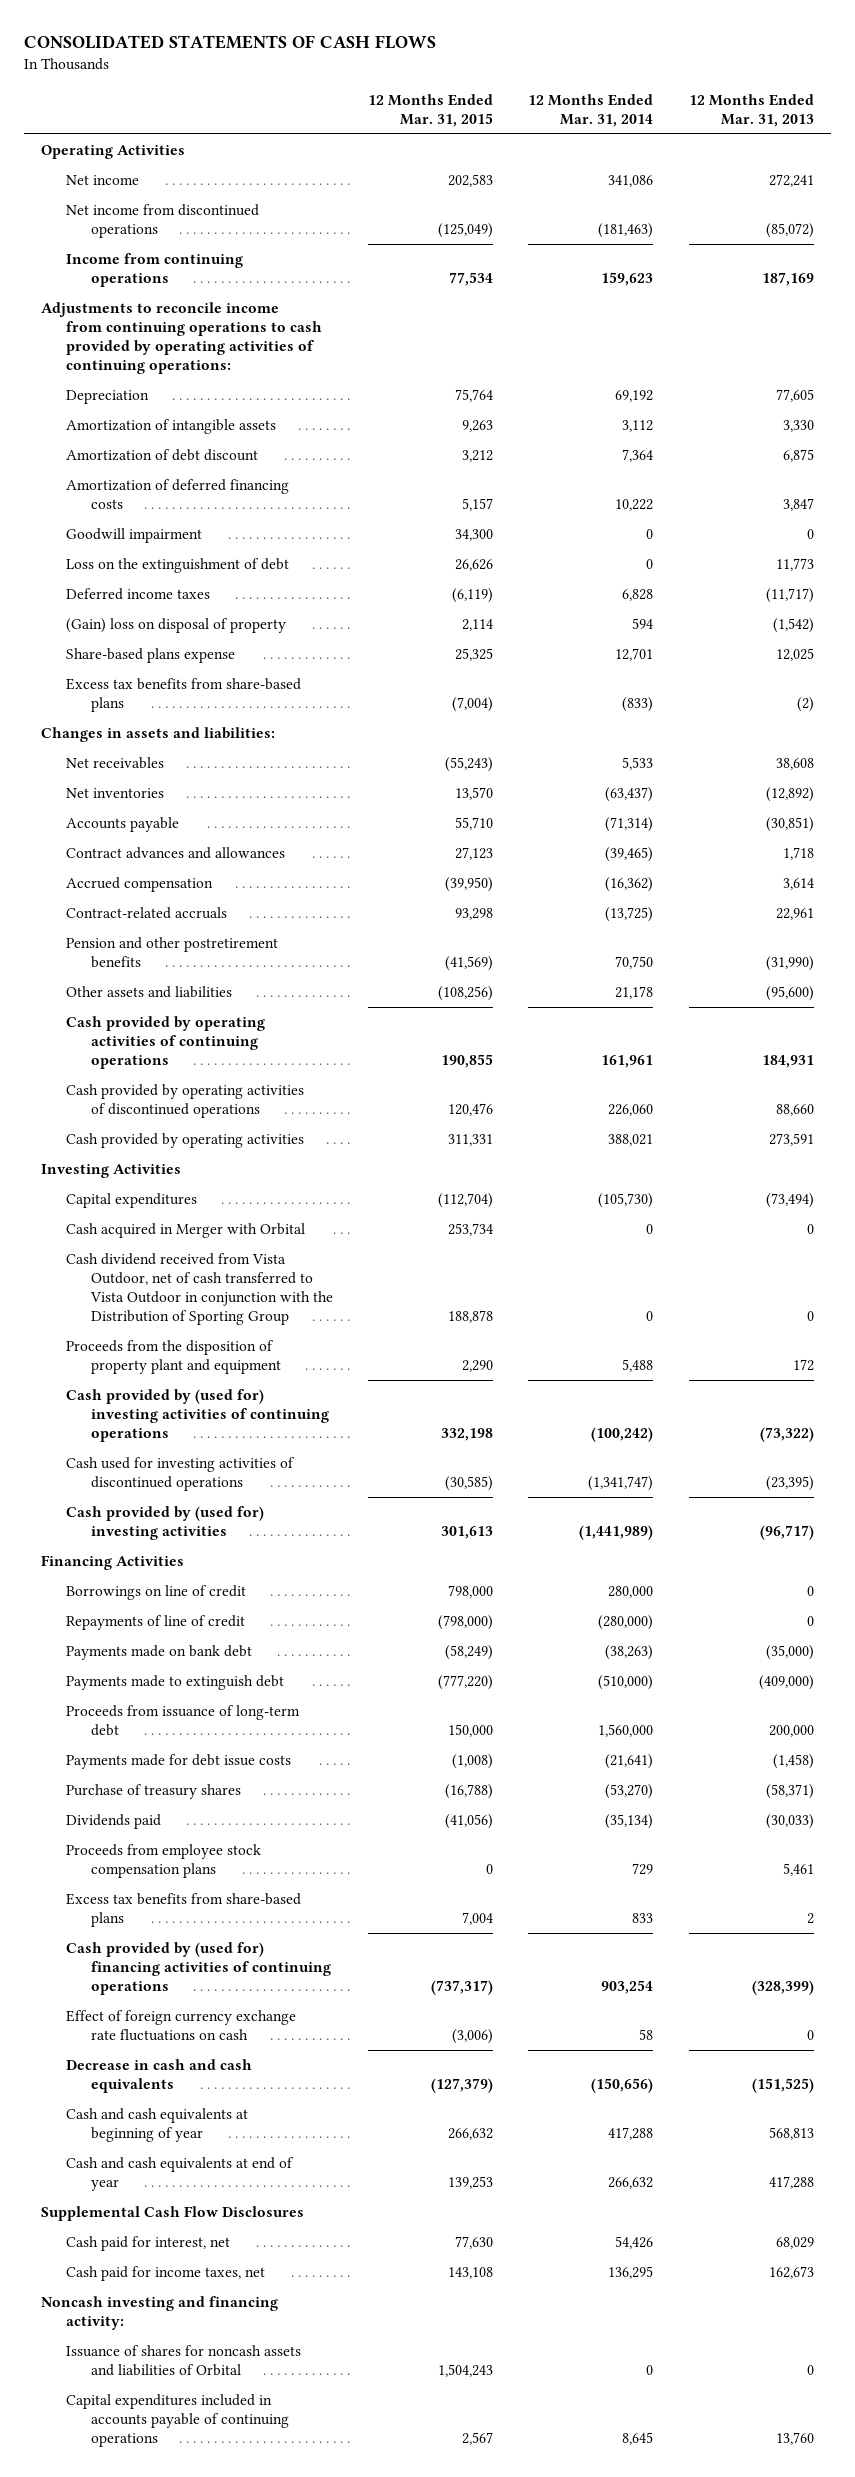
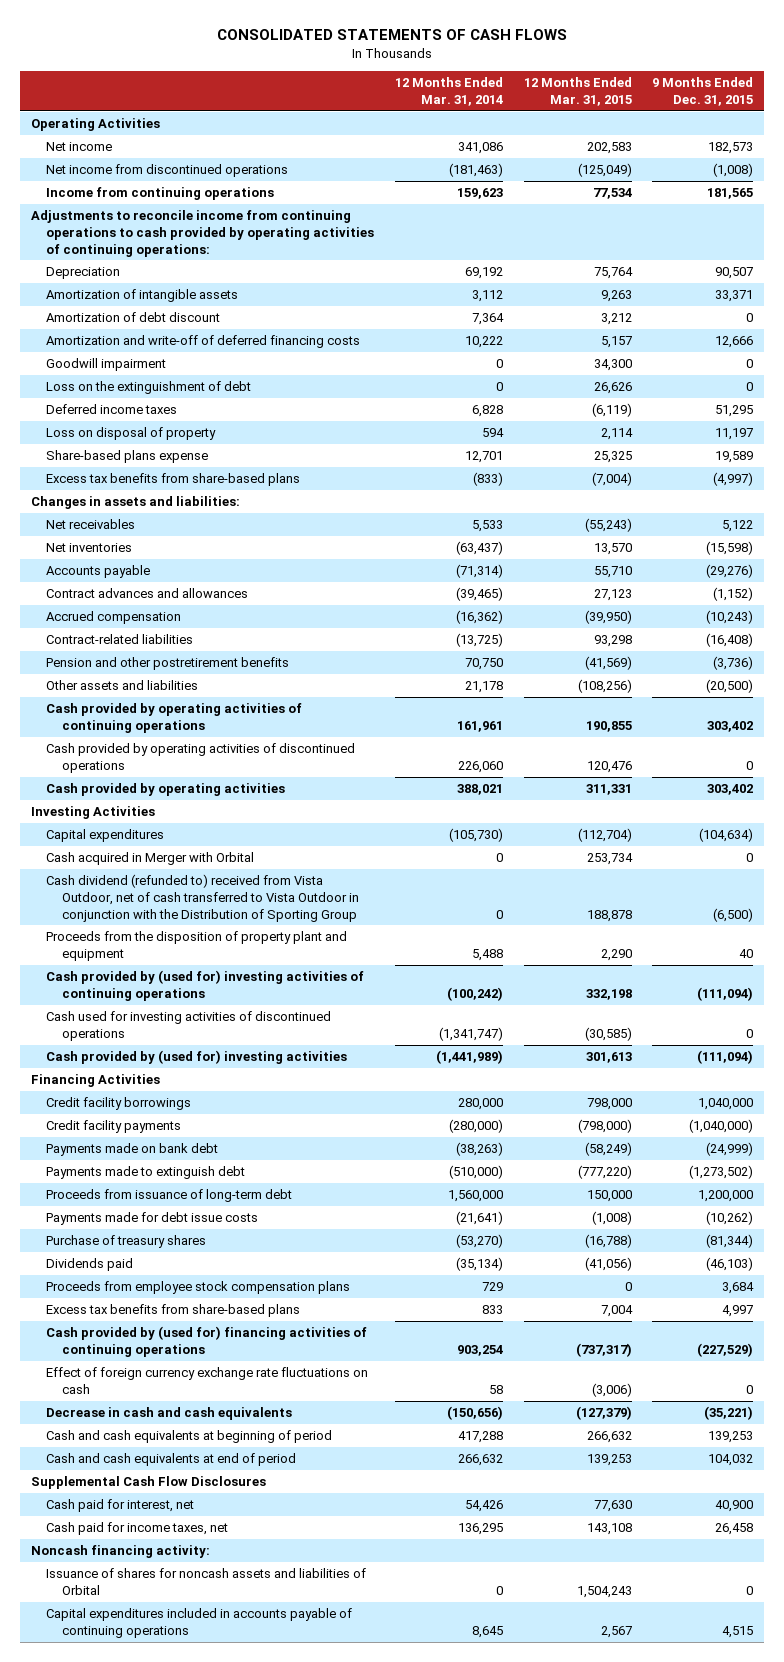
[688,93,814,127] 12 Months Ended Mar. 31, 2013 -> none
none -> [652,77,754,106] 9 Months Ended Dec. 31, 2015
[65,479,289,510] Amortization of deferred financing costs -> [46,335,361,349] Amortization and write-off of deferred financing costs
[65,618,286,634] (Gain) loss on disposal of property -> [46,427,217,441] Loss on disposal of property
[65,907,227,920] Contract-related accruals -> [46,634,194,645] Contract-related liabilities
[65,1253,333,1326] Cash dividend received from Vista Outdoor, net of cash transferred to Vista Outdoor in conjunction with the Distribution of Sporting Group -> [46,874,360,922] Cash dividend (refunded to) received from Vista Outdoor, net of cash transferred to Vista Outdoor in conjunction with the Distribution of Sporting Group
[65,1585,246,1601] Borrowings on line of credit -> [46,1097,192,1111] Credit facility borrowings
[65,1615,245,1631] Repayments of line of credit -> [46,1120,182,1134] Credit facility payments
[65,2108,248,2143] Cash and cash equivalents at beginning of year -> [46,1430,333,1444] Cash and cash equivalents at beginning of period
[65,2157,294,2192] Cash and cash equivalents at end of year -> [46,1453,297,1467] Cash and cash equivalents at end of period
[41,2296,279,2331] Noncash investing and financing activity: -> [30,1545,210,1559] Noncash financing activity:

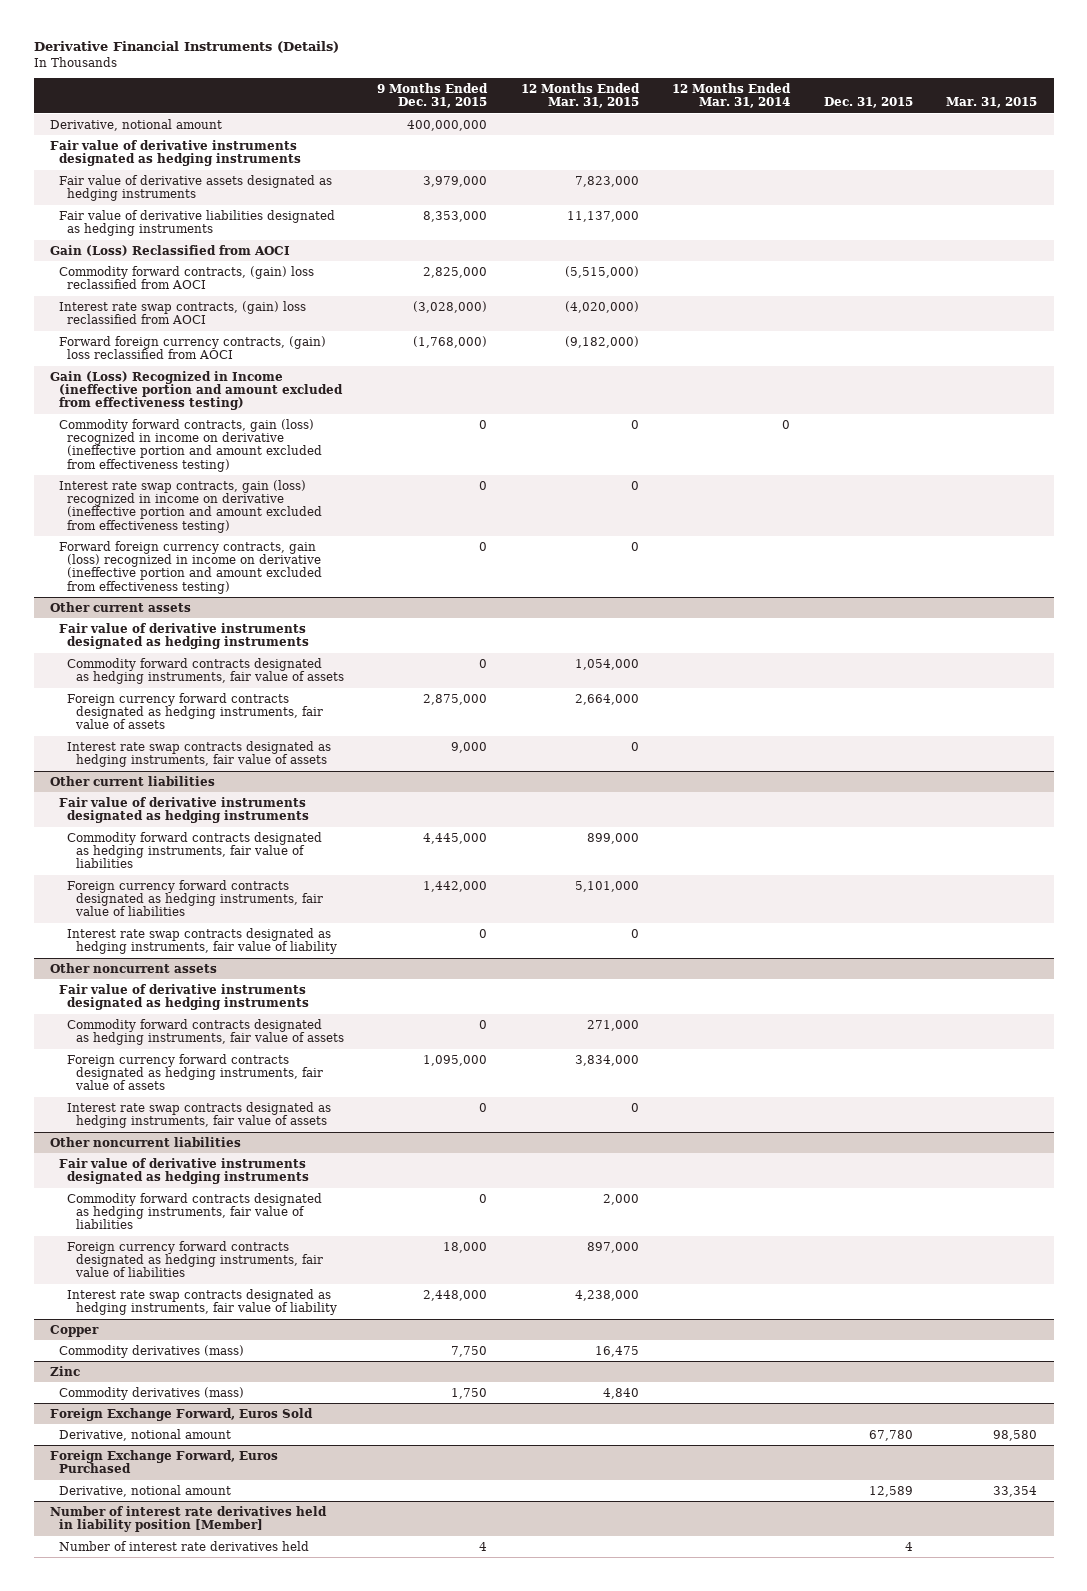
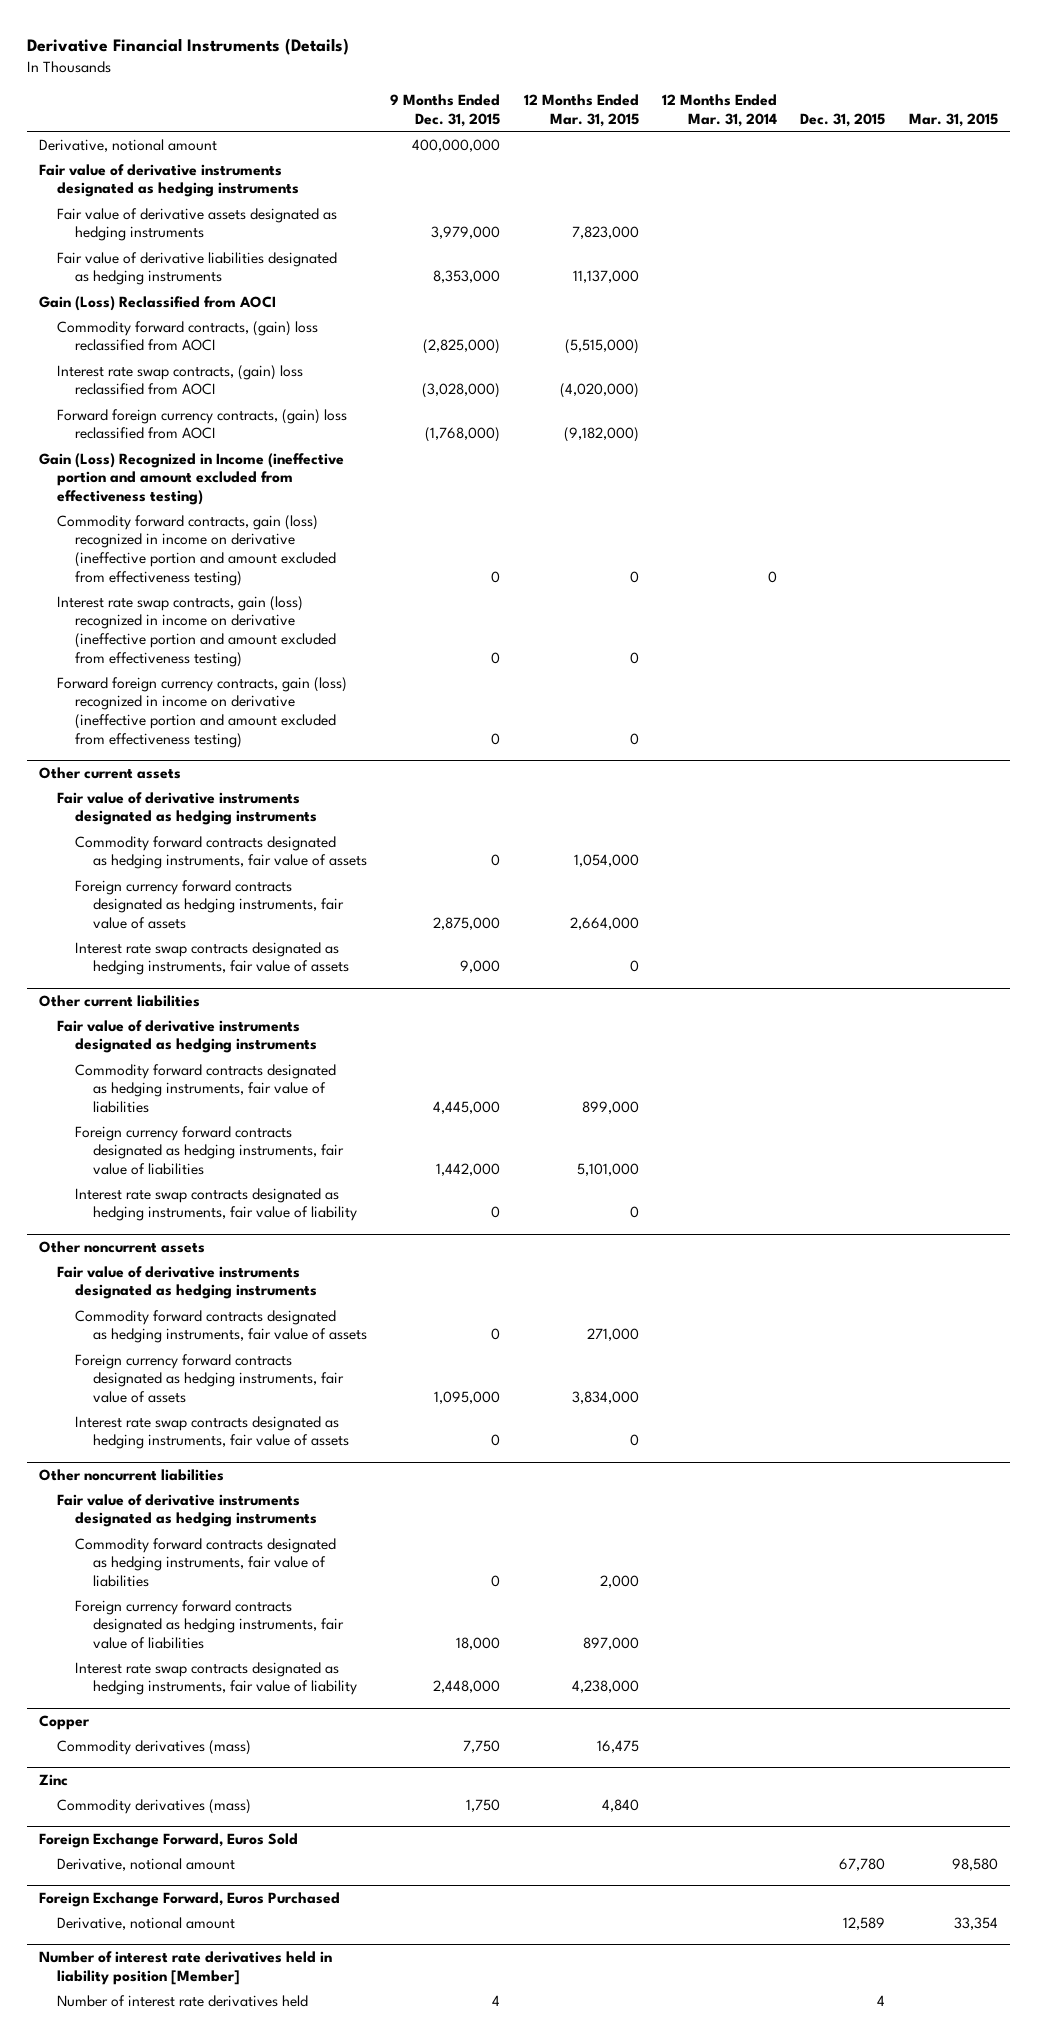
[423,266,488,278] 2,825,000 -> [423,339,501,355] (2,825,000)

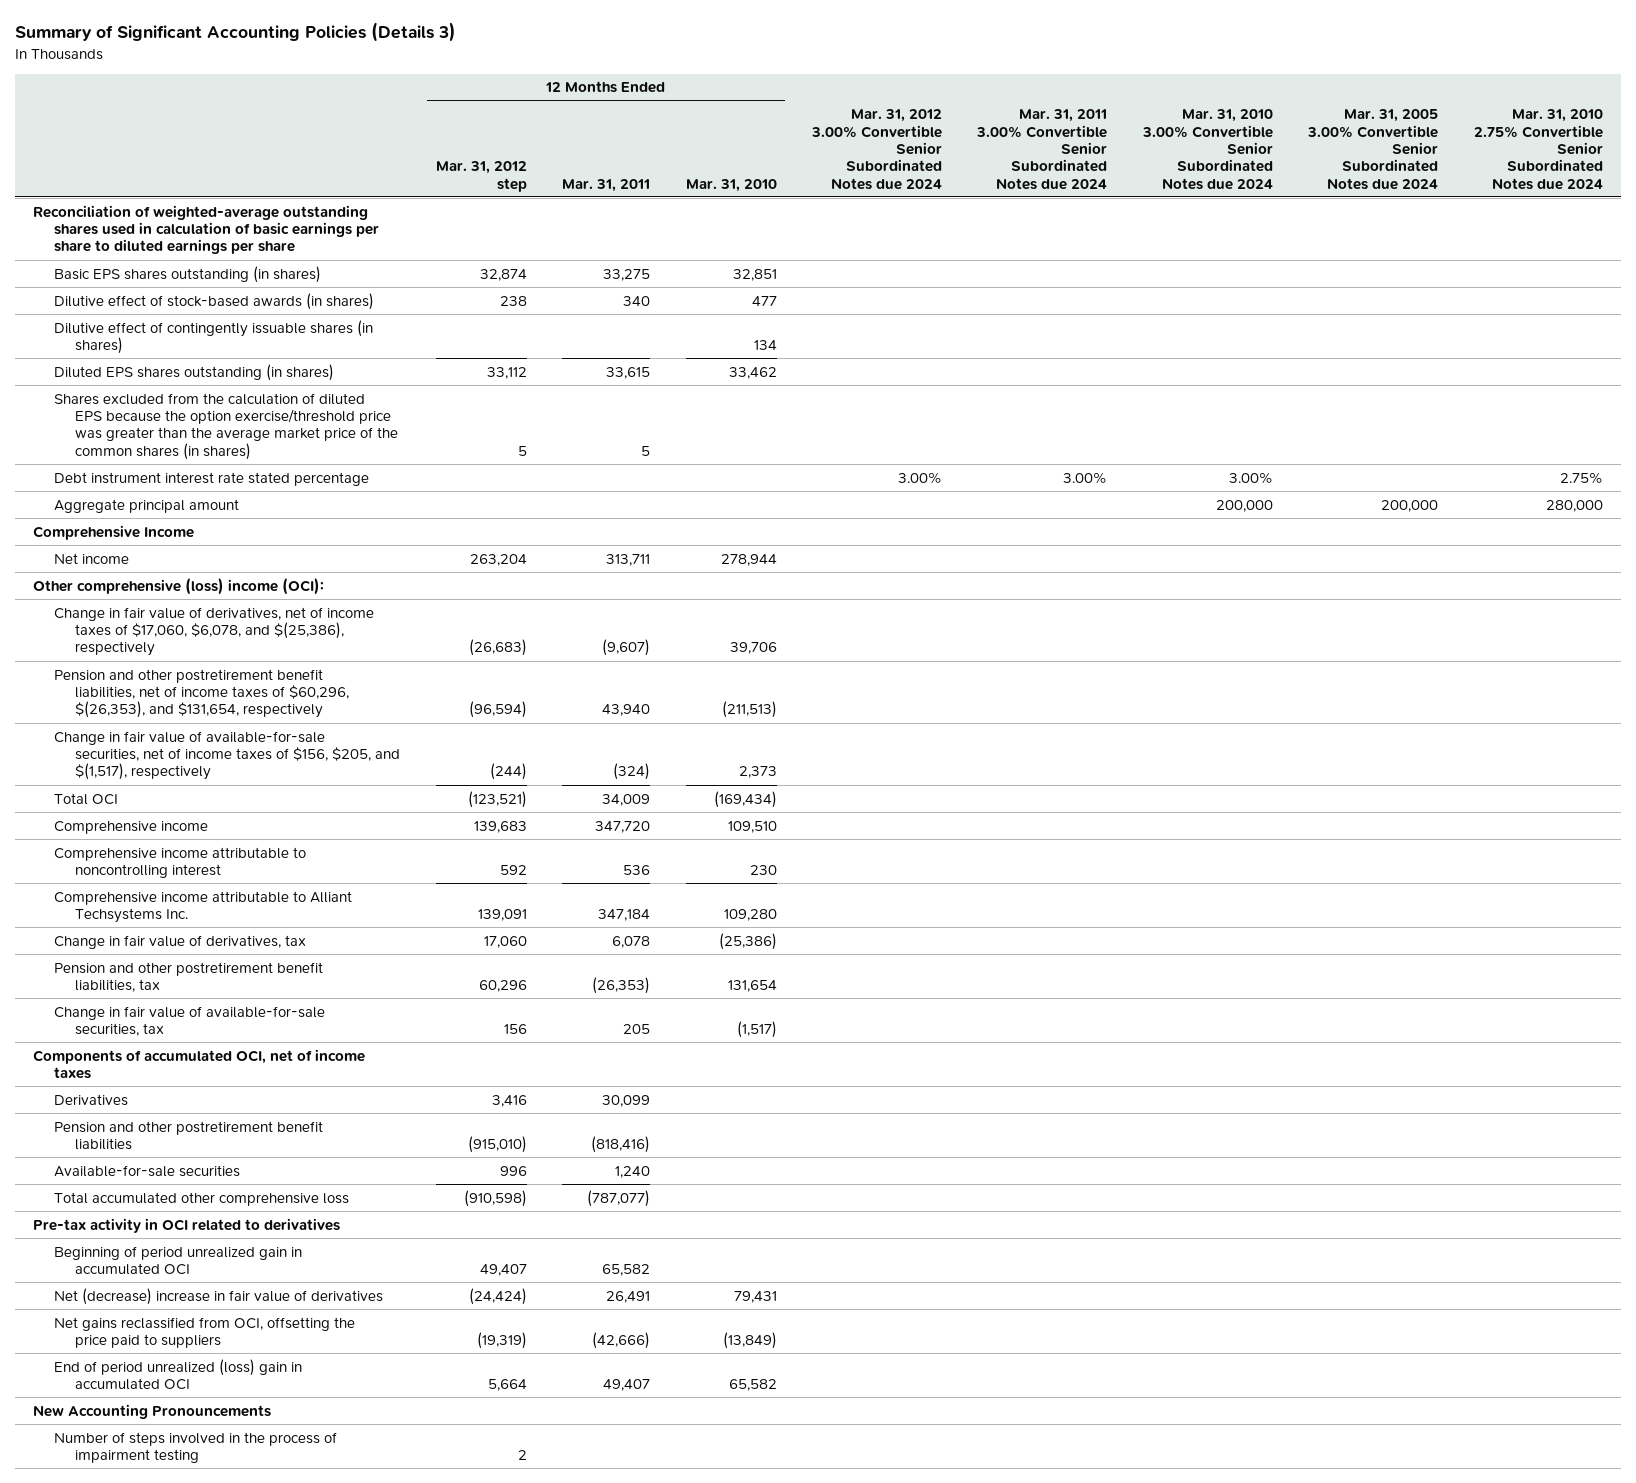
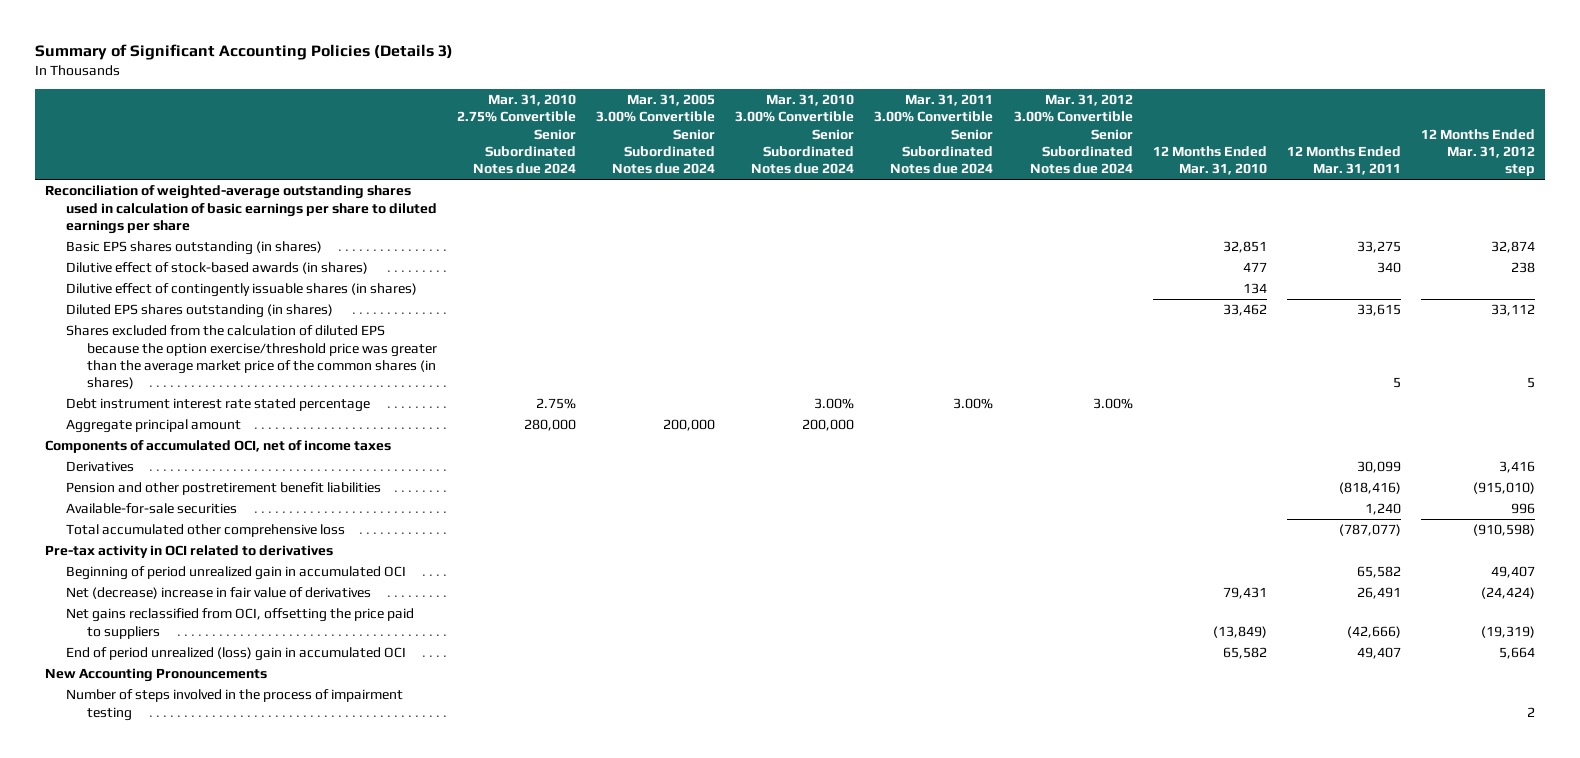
[32,524,194,540] Comprehensive Income -> none
[53,552,129,564] Net income -> none
[32,577,324,595] Other comprehensive (loss) income (OCI): -> none
[53,606,374,657] Change in fair value of derivatives, net of income taxes of $17,060, $6,078, and $(25,386), respectively -> none
[53,668,350,719] Pension and other postretirement benefit liabilities, net of income taxes of $60,296, $(26,353), and $131,654, respectively -> none
[53,730,401,781] Change in fair value of available-for-sale securities, net of income taxes of $156, $205, and $(1,517), respectively -> none
[53,792,118,805] Total OCI -> none
[53,820,208,834] Comprehensive income -> none
[53,846,306,878] Comprehensive income attributable to noncontrolling interest -> none
[53,890,352,923] Comprehensive income attributable to Alliant Techsystems Inc. -> none
[53,934,306,949] Change in fair value of derivatives, tax -> none
[53,961,323,992] Pension and other postretirement benefit liabilities, tax -> none
[53,1005,325,1036] Change in fair value of available-for-sale securities, tax -> none

